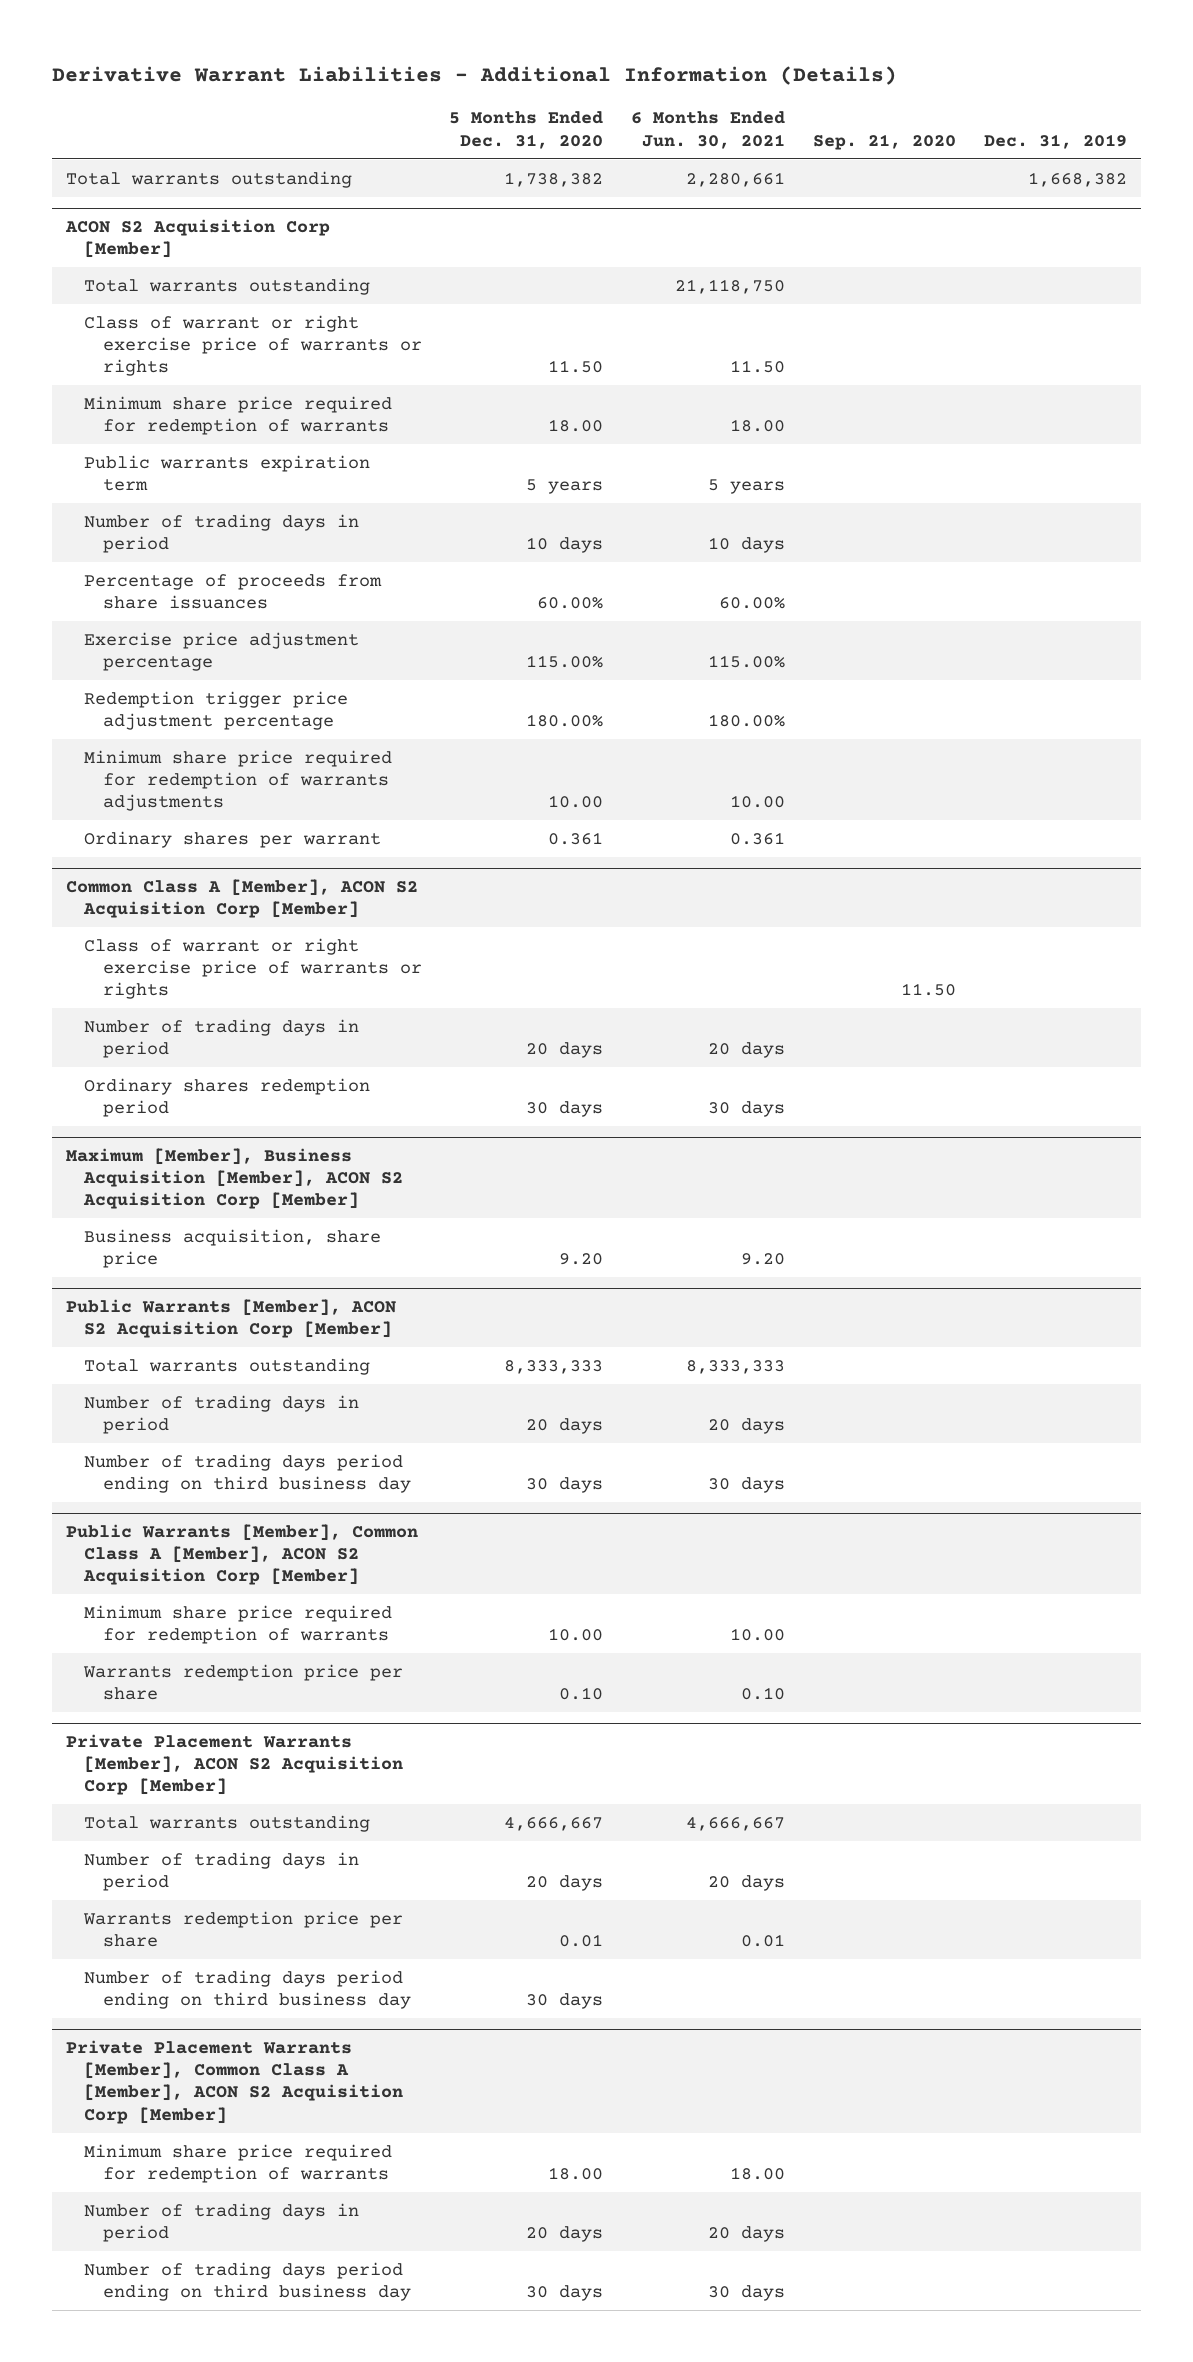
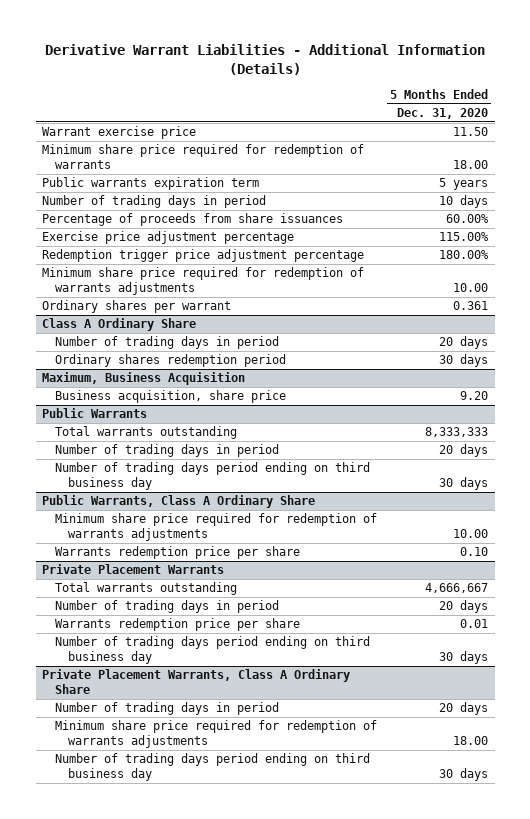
[631,111,786,149] 6 Months Ended Jun. 30, 2021 -> none
[812,133,956,150] Sep. 21, 2020 -> none
[983,133,1127,149] Dec. 31, 2019 -> none
[65,170,352,188] Total warrants outstanding -> none
[64,218,330,259] ACON S2 Acquisition Corp [Member] -> none
[84,277,371,295] Total warrants outstanding -> none
[84,314,422,377] Class of warrant or right exercise price of warrants or rights -> [42,126,197,140] Warrant exercise price
[65,878,418,919] Common Class A [Member], ACON S2 Acquisition Corp [Member] -> none
[84,937,422,1000] Class of warrant or right exercise price of warrants or rights -> none
none -> [42,318,197,332] Class A Ordinary Share
[65,1147,404,1210] Maximum [Member], Business Acquisition [Member], ACON S2 Acquisition Corp [Member] -> none
none -> [42,372,246,386] Maximum, Business Acquisition
[65,1298,396,1339] Public Warrants [Member], ACON S2 Acquisition Corp [Member] -> none
none -> [42,408,148,419] Public Warrants
[65,1523,418,1586] Public Warrants [Member], Common Class A [Member], ACON S2 Acquisition Corp [Member] -> none
none -> [42,495,316,509] Public Warrants, Class A Ordinary Share
[84,1604,393,1645] Minimum share price required for redemption of warrants -> [55,513,378,542] Minimum share price required for redemption of warrants adjustments
[65,1733,404,1796] Private Placement Warrants [Member], ACON S2 Acquisition Corp [Member] -> none
none -> [42,564,225,575] Private Placement Warrants
[65,2039,404,2124] Private Placement Warrants [Member], Common Class A [Member], ACON S2 Acquisition Corp [Member] -> none
[84,2143,393,2184] Minimum share price required for redemption of warrants -> none
none -> [42,669,351,695] Private Placement Warrants, Class A Ordinary Share
none -> [55,720,378,749] Minimum share price required for redemption of warrants adjustments

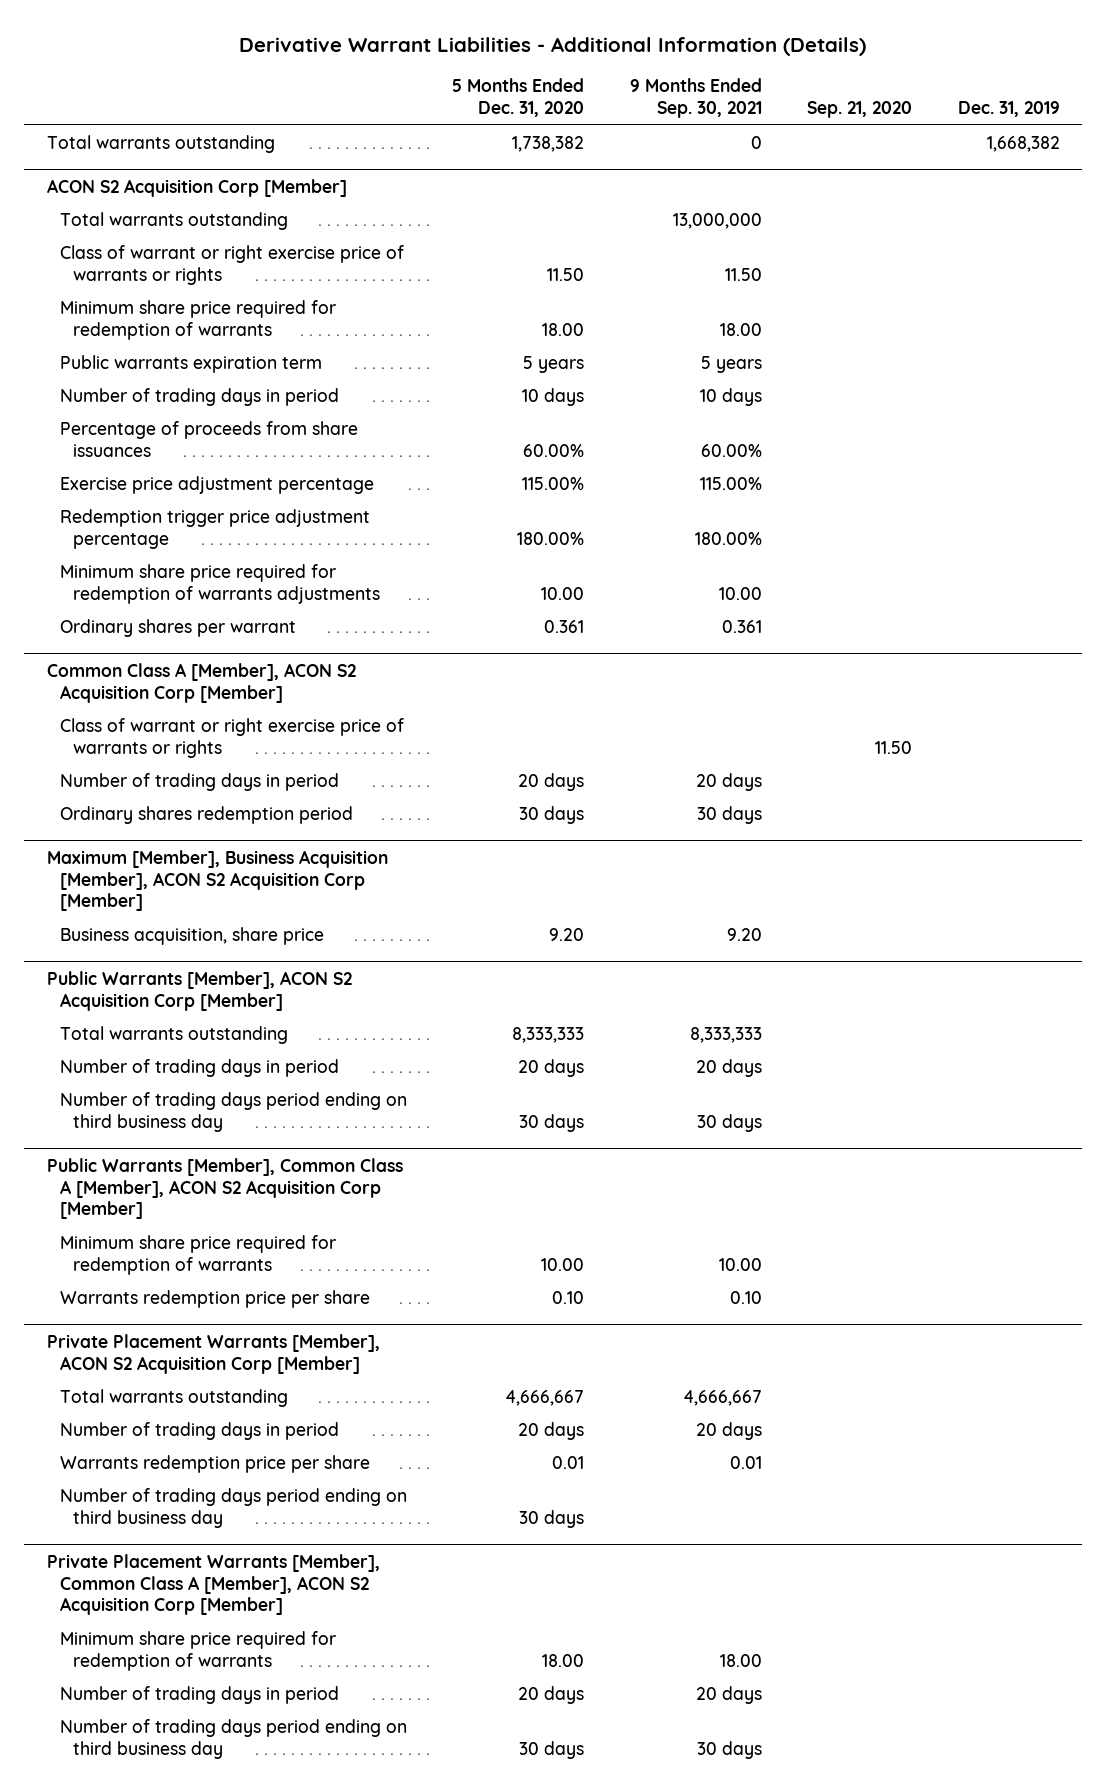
none -> [629,78,762,119] 9 Months Ended Sep. 30, 2021
none -> [807,101,913,119] Sep. 21, 2020
none -> [957,101,1060,118] Dec. 31, 2019
none -> [46,134,275,153] Total warrants outstanding
none -> [46,178,347,197] ACON S2 Acquisition Corp [Member]
none -> [59,211,288,230] Total warrants outstanding
[42,126,197,140] Warrant exercise price -> [59,244,404,285] Class of warrant or right exercise price of warrants or rights
[42,318,197,332] Class A Ordinary Share -> none
none -> [46,662,356,703] Common Class A [Member], ACON S2 Acquisition Corp [Member]
none -> [59,717,404,758] Class of warrant or right exercise price of warrants or rights
[42,372,246,386] Maximum, Business Acquisition -> none
none -> [46,849,388,912] Maximum [Member], Business Acquisition [Member], ACON S2 Acquisition Corp [Member]
[42,408,148,419] Public Warrants -> none
none -> [46,970,352,1011] Public Warrants [Member], ACON S2 Acquisition Corp [Member]
[42,495,316,509] Public Warrants, Class A Ordinary Share -> none
none -> [46,1157,403,1220] Public Warrants [Member], Common Class A [Member], ACON S2 Acquisition Corp [Member]
[55,513,378,542] Minimum share price required for redemption of warrants adjustments -> [59,1234,336,1275] Minimum share price required for redemption of warrants
[42,564,225,575] Private Placement Warrants -> none
none -> [46,1333,380,1374] Private Placement Warrants [Member], ACON S2 Acquisition Corp [Member]
[42,669,351,695] Private Placement Warrants, Class A Ordinary Share -> none
none -> [46,1553,380,1616] Private Placement Warrants [Member], Common Class A [Member], ACON S2 Acquisition Corp [Member]
none -> [59,1630,336,1671] Minimum share price required for redemption of warrants
[55,720,378,749] Minimum share price required for redemption of warrants adjustments -> none

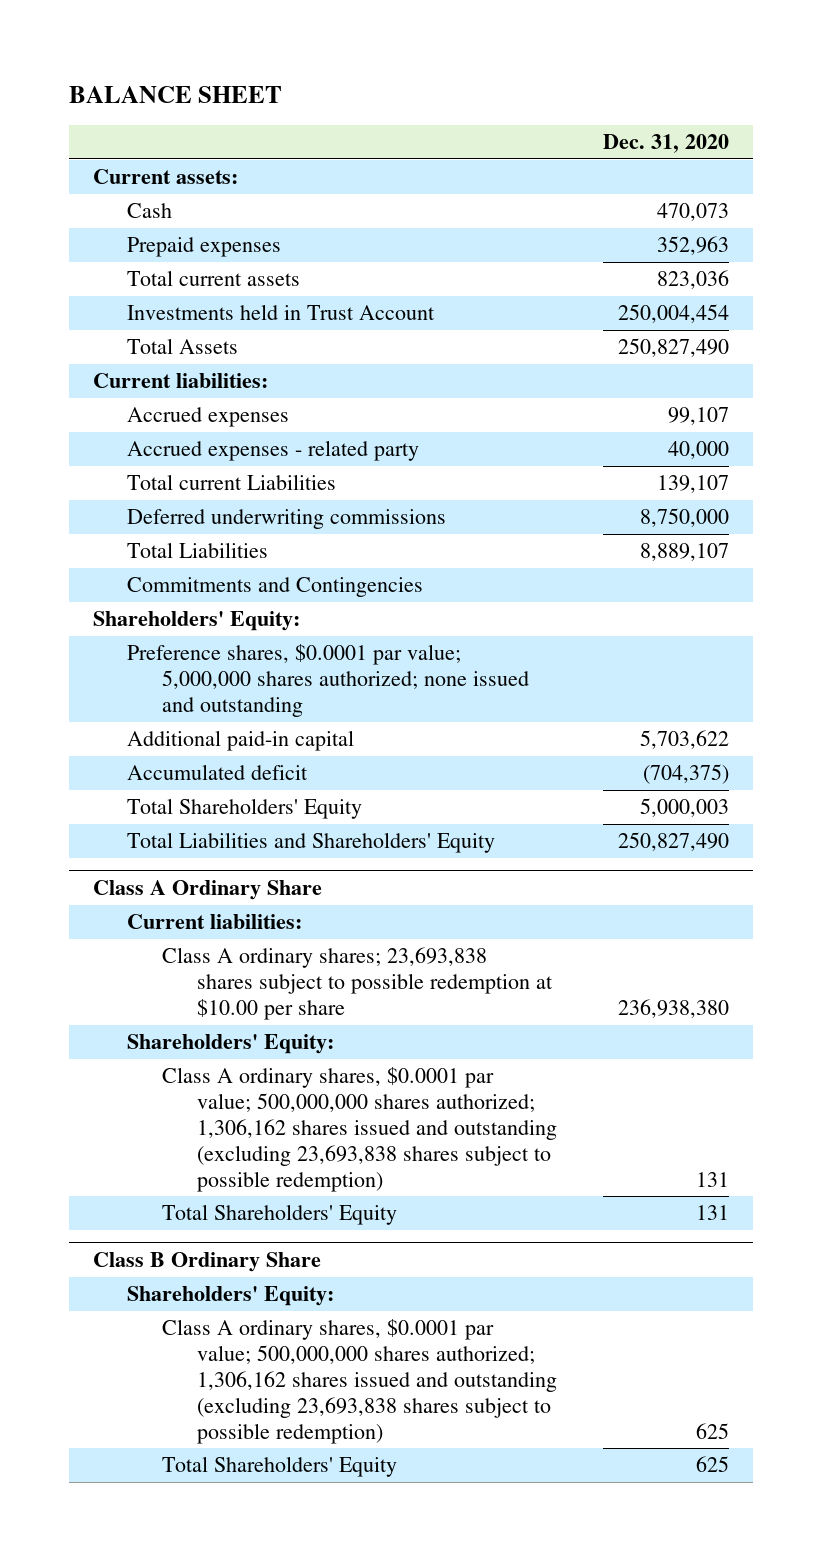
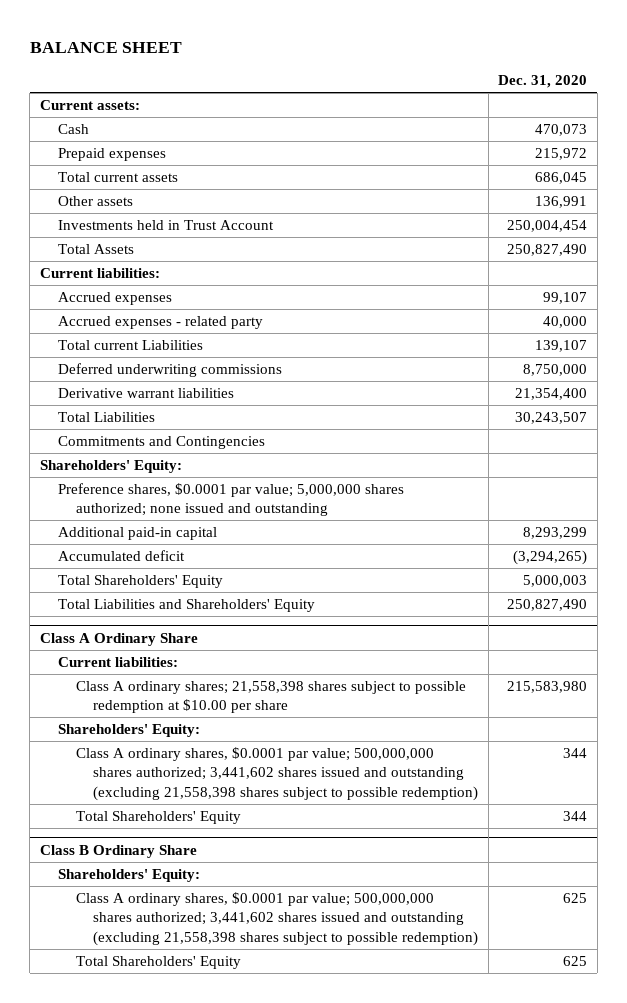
[657,236,730,256] 352,963 -> [535,147,588,160] 215,972
[657,270,730,290] 823,036 -> [535,171,588,184] 686,045
none -> [57,195,133,206] Other assets
none -> [57,387,234,398] Derivative warrant liabilities
[640,543,730,562] 8,889,107 -> [515,411,588,424] 30,243,507
[640,730,730,750] 5,703,622 -> [523,526,588,539] 8,293,299
[643,764,730,785] (704,375) -> [513,549,588,565] (3,294,265)
[162,947,553,1020] Class A ordinary shares; 23,693,838 shares subject to possible redemption at $10.00 per share -> [75,680,466,714] Class A ordinary shares; 21,558,398 shares subject to possible redemption at $10.00 per share
[618,998,730,1018] 236,938,380 -> [507,680,588,693] 215,583,980
[162,1067,557,1192] Class A ordinary shares, $0.0001 par value; 500,000,000 shares authorized; 1,306,162 shares issued and outstanding (excluding 23,693,838 shares subject to possible redemption) -> [75,746,479,801] Class A ordinary shares, $0.0001 par value; 500,000,000 shares authorized; 3,441,602 shares issued and outstanding (excluding 21,558,398 shares subject to possible redemption)
[696,1171,730,1187] 131 -> [563,747,588,758] 344
[696,1205,730,1221] 131 -> [563,810,588,821] 344
[162,1319,557,1444] Class A ordinary shares, $0.0001 par value; 500,000,000 shares authorized; 1,306,162 shares issued and outstanding (excluding 23,693,838 shares subject to possible redemption) -> [75,891,479,946] Class A ordinary shares, $0.0001 par value; 500,000,000 shares authorized; 3,441,602 shares issued and outstanding (excluding 21,558,398 shares subject to possible redemption)

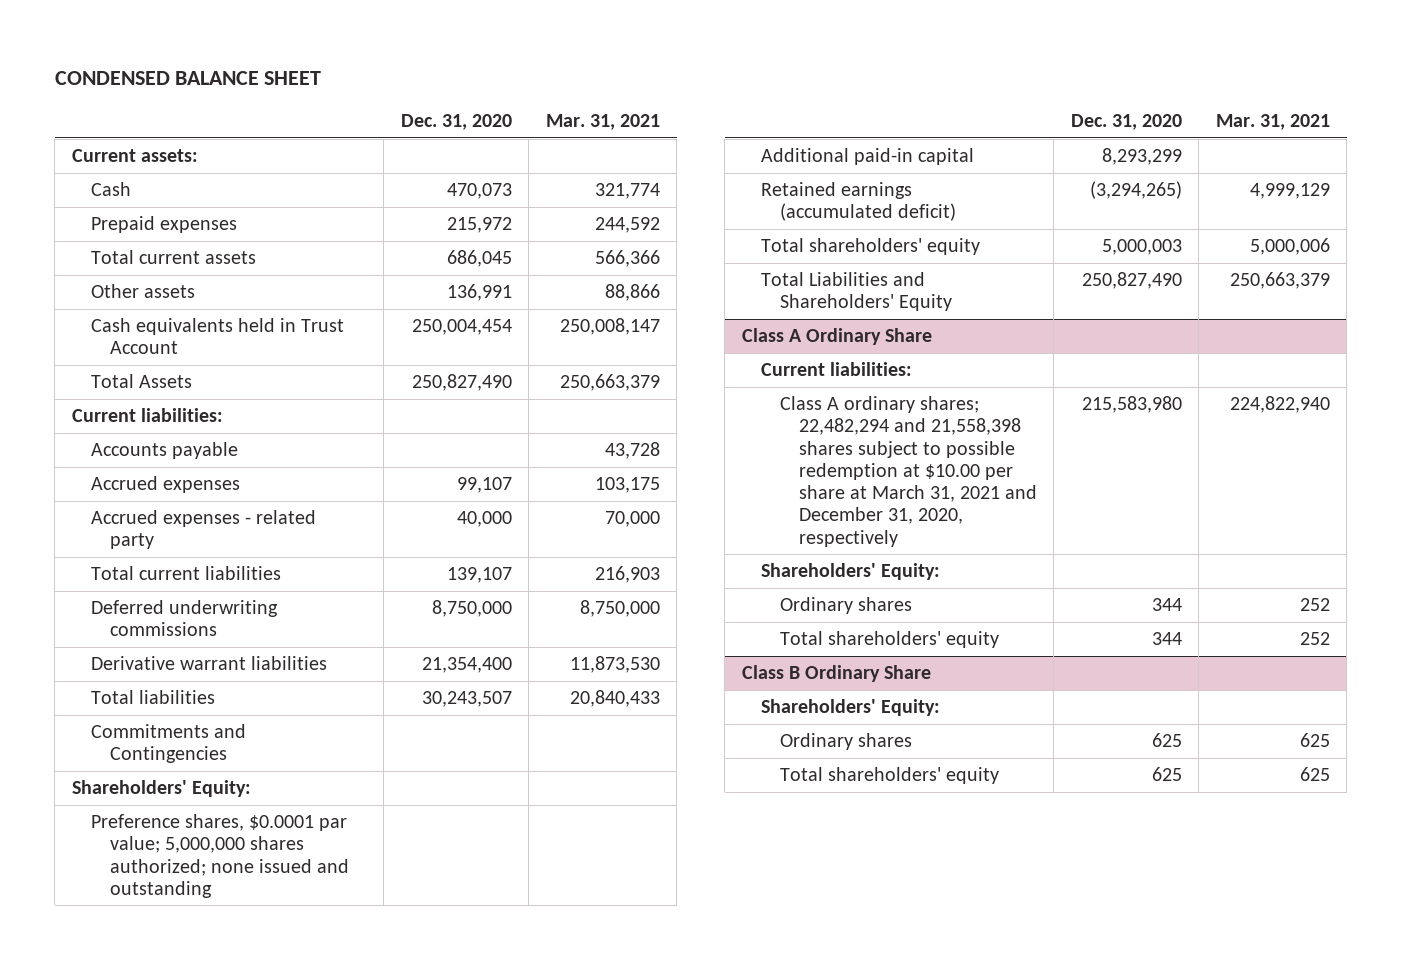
[29,42,182,54] BALANCE SHEET -> [54,70,321,85] CONDENSED BALANCE SHEET
none -> [545,114,660,131] Mar. 31, 2021
[57,219,274,230] Investments held in Trust Account -> [90,318,344,355] Cash equivalents held in Trust Account
none -> [90,442,238,460] Accounts payable
[57,339,203,350] Total current Liabilities -> [90,566,281,581] Total current liabilities
[57,411,155,422] Total Liabilities -> [90,690,215,705] Total liabilities
[57,549,185,561] Accumulated deficit -> [760,182,956,222] Retained earnings (accumulated deficit)
[57,574,223,588] Total Shareholders' Equity -> [760,238,980,256] Total shareholders' equity
[75,680,466,714] Class A ordinary shares; 21,558,398 shares subject to possible redemption at $10.00 per share -> [779,396,1037,547] Class A ordinary shares; 22,482,294 and 21,558,398 shares subject to possible redemption at $10.00 per share at March 31, 2021 and December 31, 2020, respectively
[75,746,479,801] Class A ordinary shares, $0.0001 par value; 500,000,000 shares authorized; 3,441,602 shares issued and outstanding (excluding 21,558,398 shares subject to possible redemption) -> [779,597,912,615] Ordinary shares
[75,810,241,824] Total Shareholders' Equity -> [779,631,999,649] Total shareholders' equity
[75,891,479,946] Class A ordinary shares, $0.0001 par value; 500,000,000 shares authorized; 3,441,602 shares issued and outstanding (excluding 21,558,398 shares subject to possible redemption) -> [779,733,912,751] Ordinary shares
[75,955,241,969] Total Shareholders' Equity -> [779,767,999,785] Total shareholders' equity

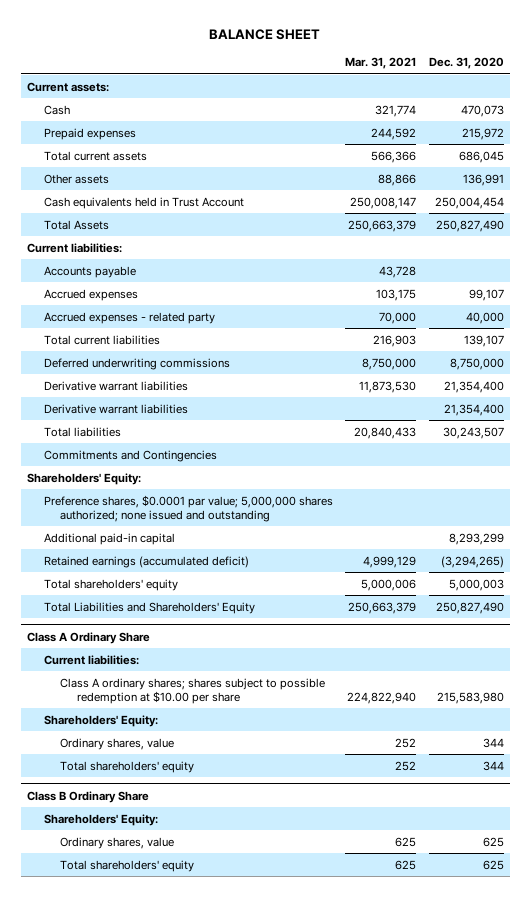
[54,70,321,85] CONDENSED BALANCE SHEET -> [209,28,321,40] BALANCE SHEET
none -> [43,403,188,414] Derivative warrant liabilities
[779,396,1037,547] Class A ordinary shares; 22,482,294 and 21,558,398 shares subject to possible redemption at $10.00 per share at March 31, 2021 and December 31, 2020, respectively -> [60,677,326,704] Class A ordinary shares; shares subject to possible redemption at $10.00 per share
[779,597,912,615] Ordinary shares -> [60,737,175,750] Ordinary shares, value
[779,733,912,751] Ordinary shares -> [60,836,175,849] Ordinary shares, value

